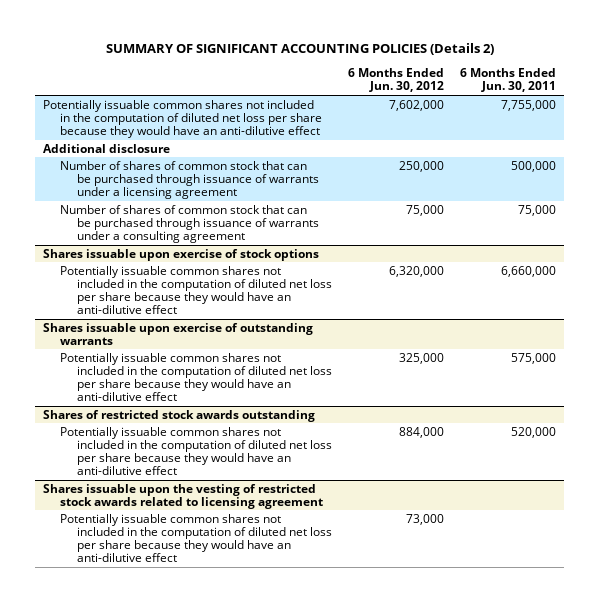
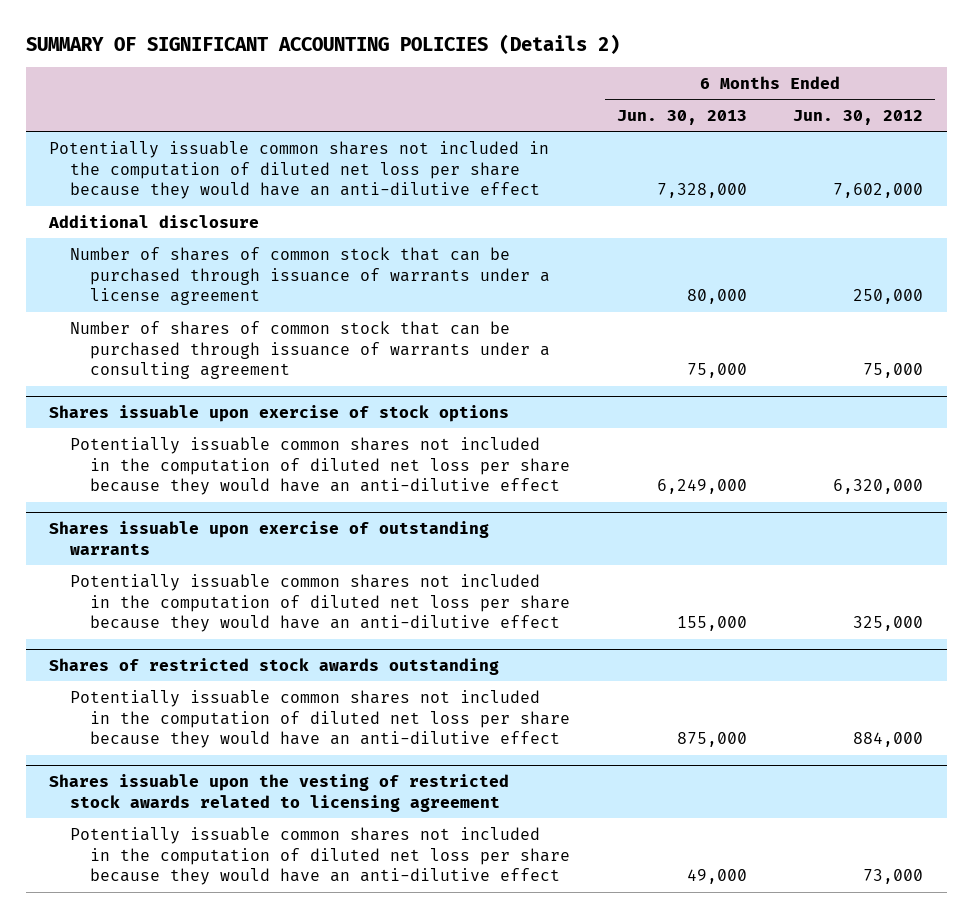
[459,68,556,93] 6 Months Ended Jun. 30, 2011 -> none
none -> [616,109,747,125] Jun. 30, 2013
[59,160,319,200] Number of shares of common stock that can be purchased through issuance of warrants under a licensing agreement -> [69,246,551,306] Number of shares of common stock that can be purchased through issuance of warrants under a license agreement

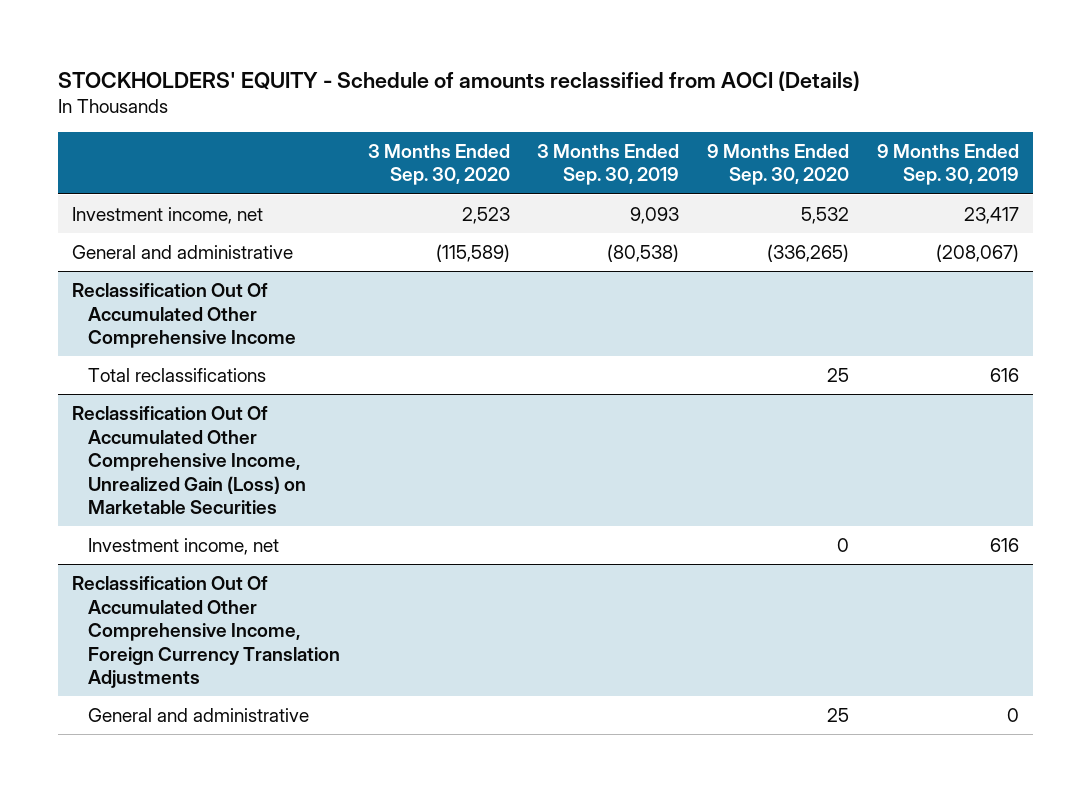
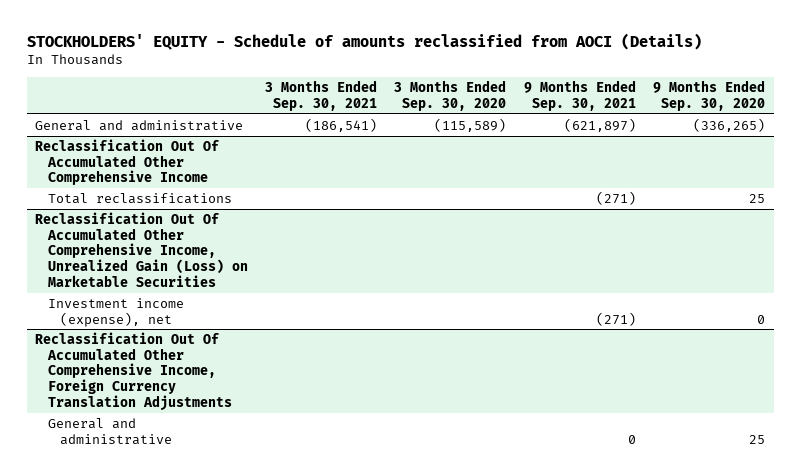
[537,143,680,186] 3 Months Ended Sep. 30, 2019 -> none
[876,143,1019,186] 9 Months Ended Sep. 30, 2019 -> none
none -> [265,80,378,111] 3 Months Ended Sep. 30, 2021
none -> [523,80,636,111] 9 Months Ended Sep. 30, 2021
[72,207,264,225] Investment income, net -> none
[87,538,279,556] Investment income, net -> [47,297,184,327] Investment income (expense), net

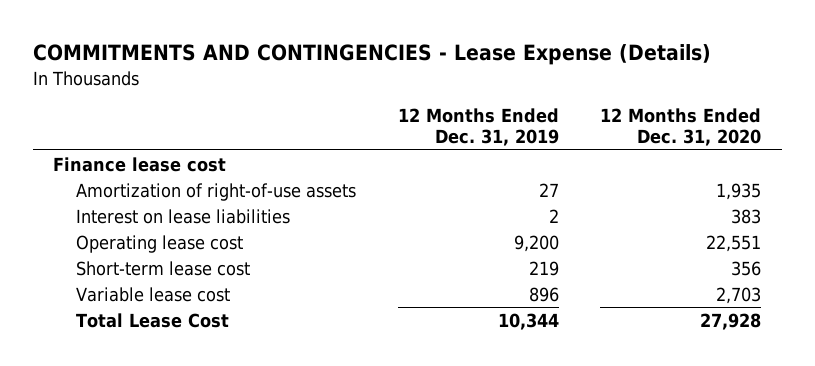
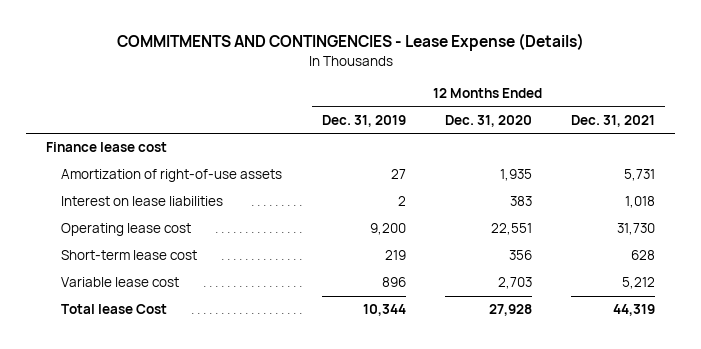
none -> [571,114,656,127] Dec. 31, 2021
[76,312,230,328] Total Lease Cost -> [61,304,168,315] Total lease Cost

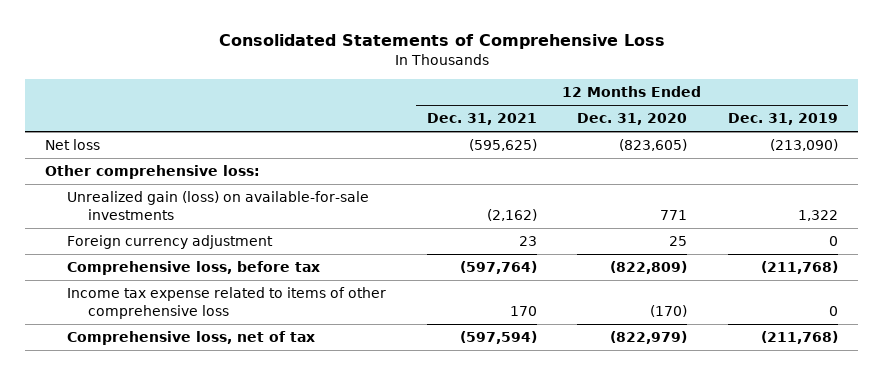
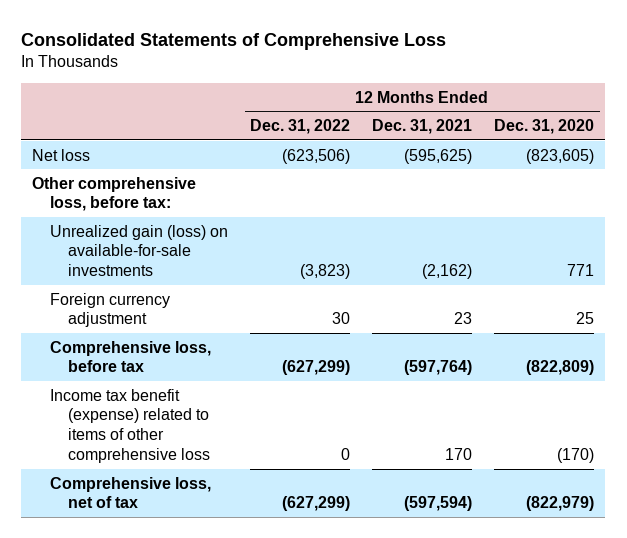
[728,113,839,126] Dec. 31, 2019 -> none
none -> [250,119,351,135] Dec. 31, 2022
[45,165,261,180] Other comprehensive loss: -> [32,176,197,212] Other comprehensive loss, before tax:
[66,287,386,320] Income tax expense related to items of other comprehensive loss -> [50,388,211,464] Income tax benefit (expense) related to items of other comprehensive loss

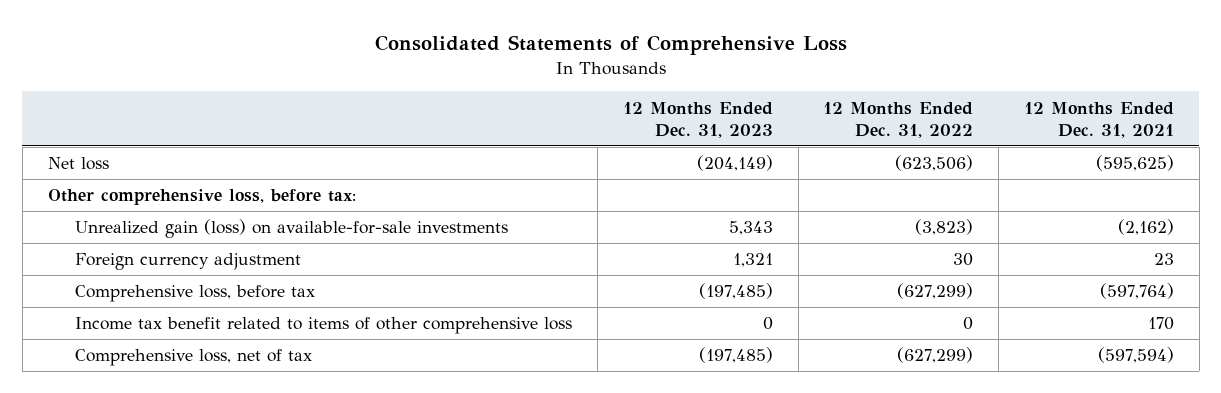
[494,119,595,135] Dec. 31, 2020 -> none
none -> [622,101,773,138] 12 Months Ended Dec. 31, 2023
[50,388,211,464] Income tax benefit (expense) related to items of other comprehensive loss -> [75,317,573,335] Income tax benefit related to items of other comprehensive loss

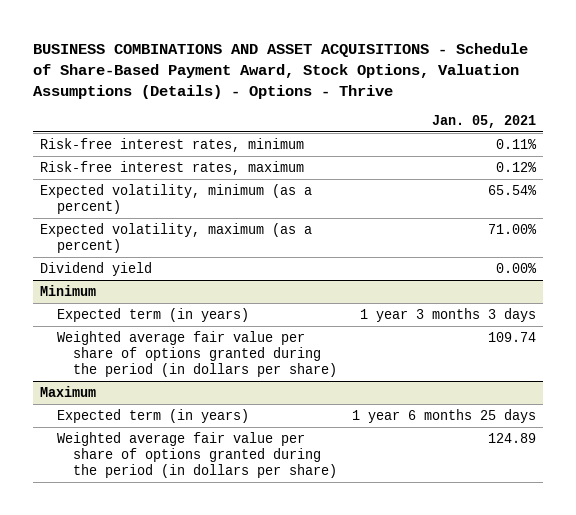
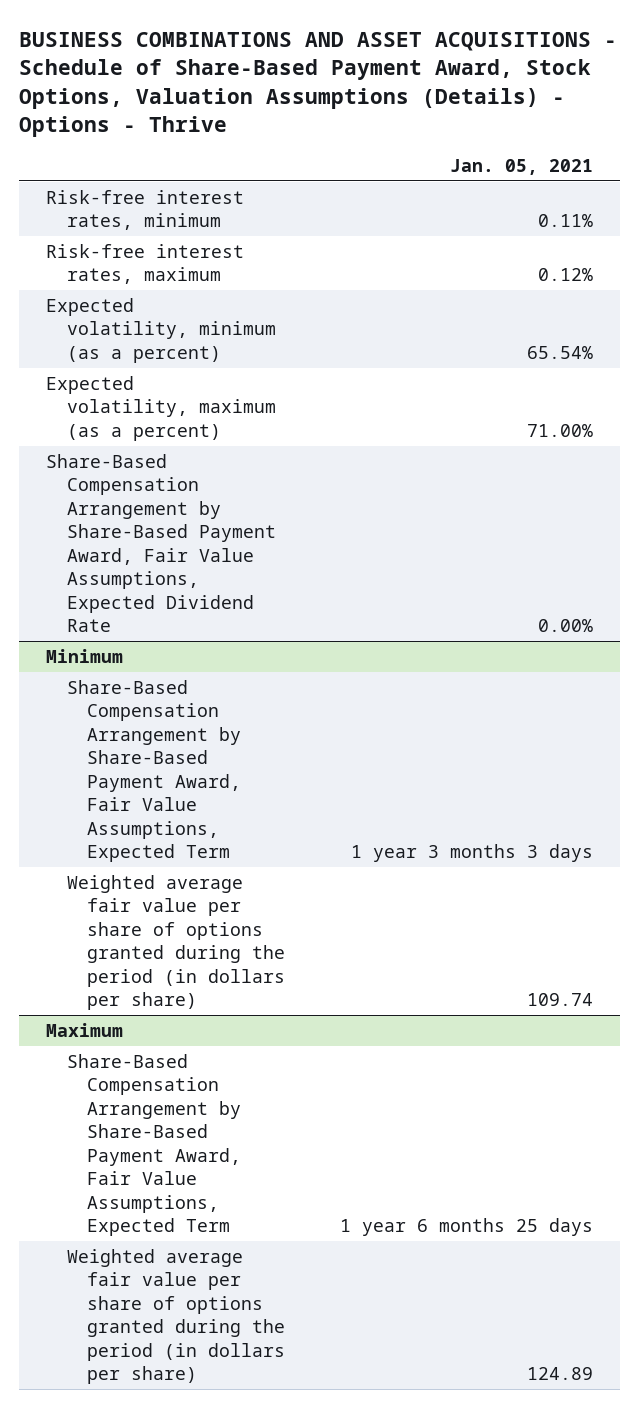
[40,261,153,276] Dividend yield -> [46,453,276,633] Share-Based Compensation Arrangement by Share-Based Payment Award, Fair Value Assumptions, Expected Dividend Rate
[56,307,249,322] Expected term (in years) -> [66,679,242,863] Share-Based Compensation Arrangement by Share-Based Payment Award, Fair Value Assumptions, Expected Term
[56,408,249,423] Expected term (in years) -> [66,1053,242,1237] Share-Based Compensation Arrangement by Share-Based Payment Award, Fair Value Assumptions, Expected Term

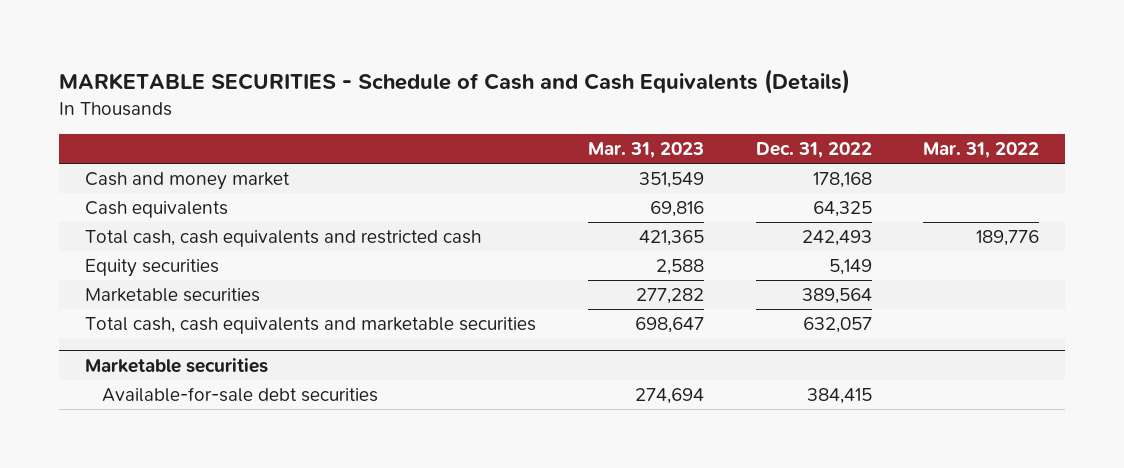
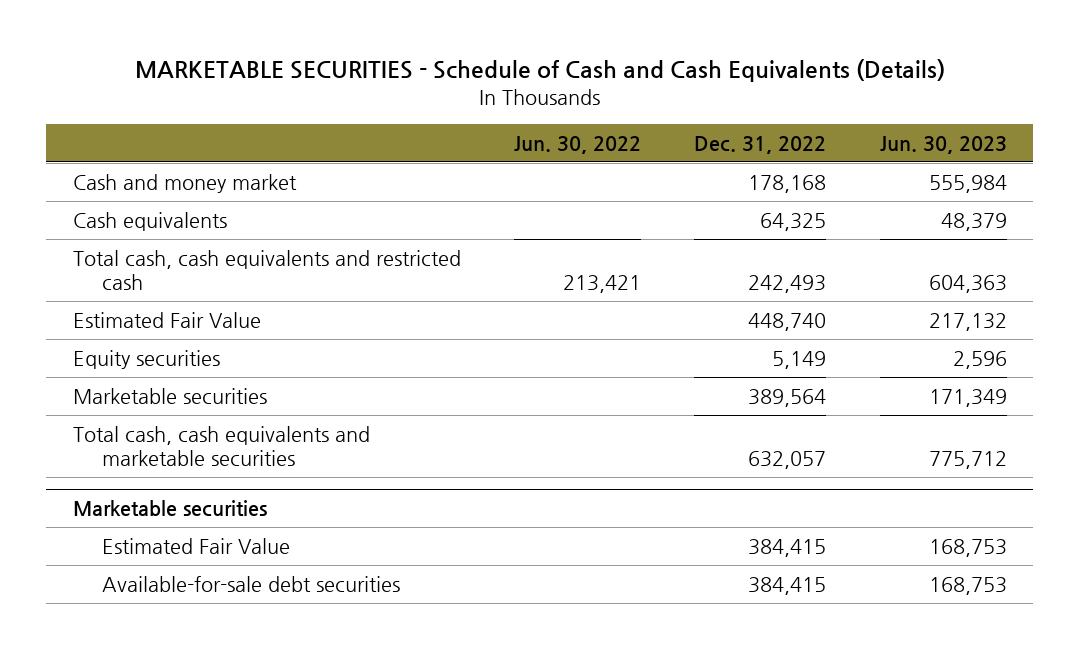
[587,142,704,159] Mar. 31, 2023 -> none
[923,142,1040,159] Mar. 31, 2022 -> none
none -> [514,135,642,154] Jun. 30, 2022
none -> [879,135,1007,154] Jun. 30, 2023
none -> [72,311,261,328] Estimated Fair Value
none -> [101,537,290,554] Estimated Fair Value

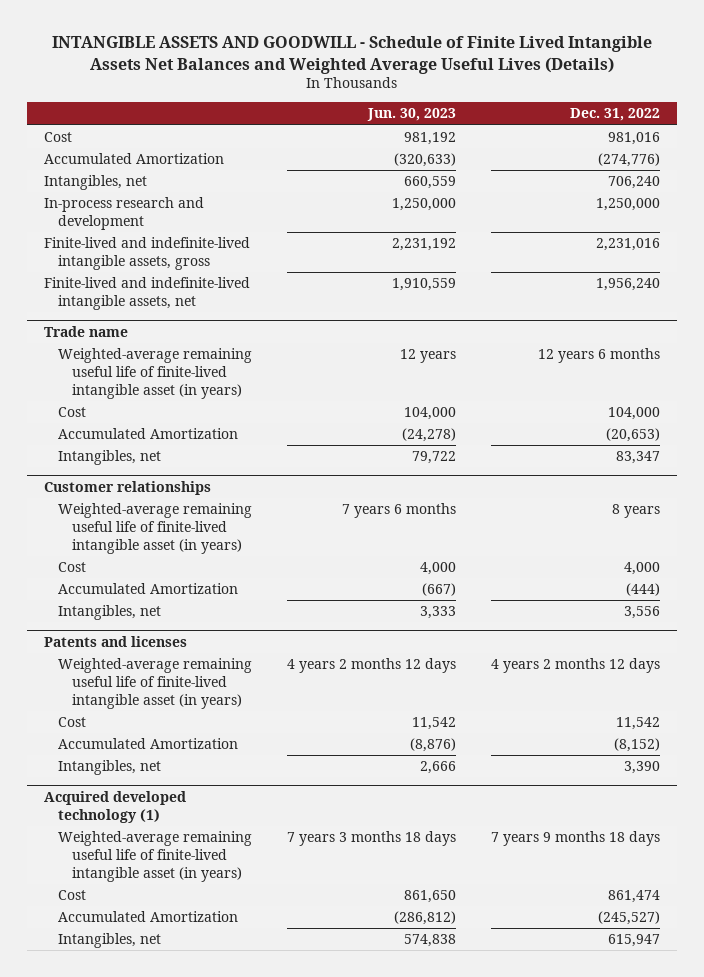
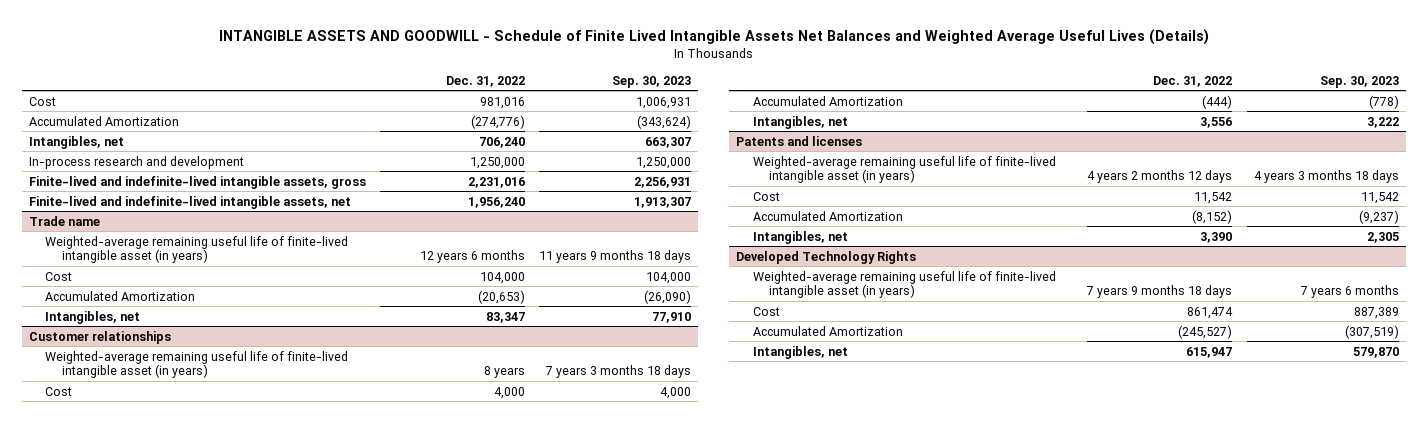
[366,108,456,122] Jun. 30, 2023 -> none
none -> [612,75,692,88] Sep. 30, 2023
[43,791,186,823] Acquired developed technology (1) -> [736,250,917,264] Developed Technology Rights

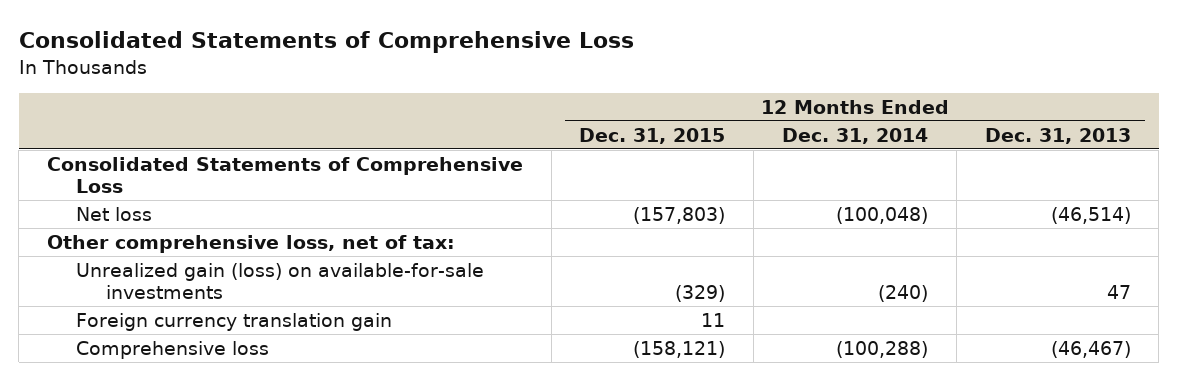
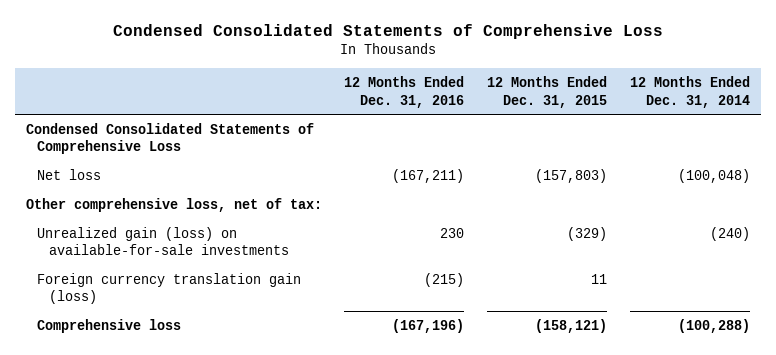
[18,31,634,54] Consolidated Statements of Comprehensive Loss -> [112,23,663,39] Condensed Consolidated Statements of Comprehensive Loss
[984,127,1131,144] Dec. 31, 2013 -> none
none -> [344,75,465,108] 12 Months Ended Dec. 31, 2016
[46,156,523,194] Consolidated Statements of Comprehensive Loss -> [25,122,314,155] Condensed Consolidated Statements of Comprehensive Loss
[76,312,393,331] Foreign currency translation gain -> [37,272,302,305] Foreign currency translation gain (loss)

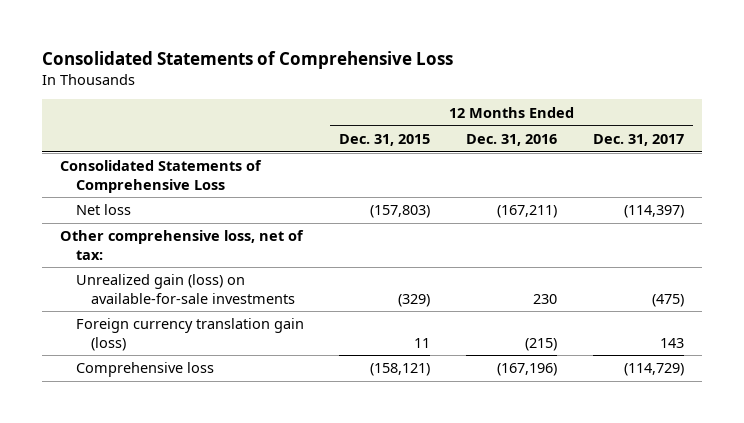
[112,23,663,39] Condensed Consolidated Statements of Comprehensive Loss -> [41,50,453,69] Consolidated Statements of Comprehensive Loss
[629,75,750,108] 12 Months Ended Dec. 31, 2014 -> none
none -> [592,133,684,146] Dec. 31, 2017
[25,122,314,155] Condensed Consolidated Statements of Comprehensive Loss -> [59,160,262,193] Consolidated Statements of Comprehensive Loss

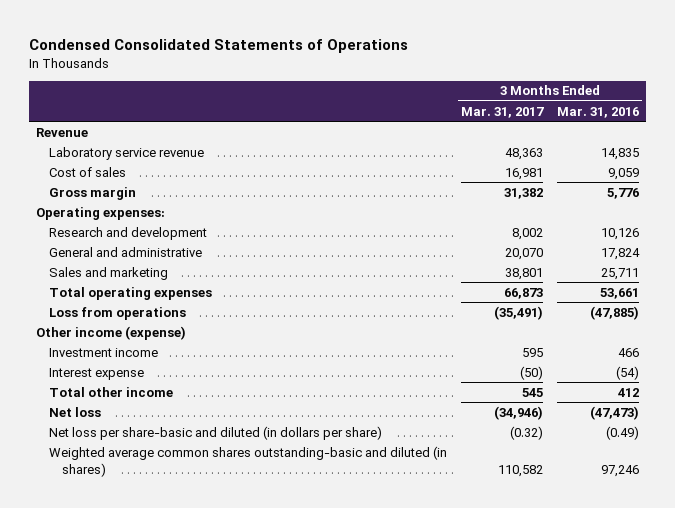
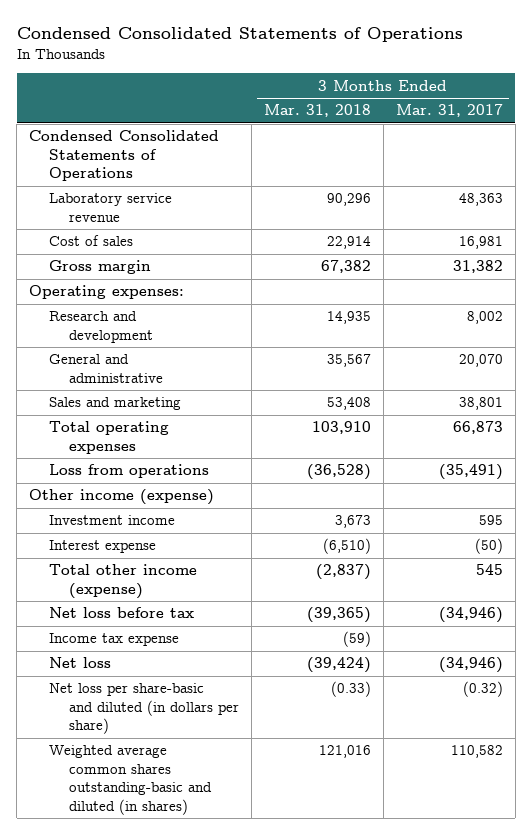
[556,106,639,118] Mar. 31, 2016 -> none
none -> [263,104,371,118] Mar. 31, 2018
[36,127,89,137] Revenue -> none
none -> [29,130,220,182] Condensed Consolidated Statements of Operations
[49,386,174,397] Total other income -> [48,564,197,599] Total other income (expense)
none -> [48,607,194,619] Net loss before tax
none -> [48,633,179,647] Income tax expense

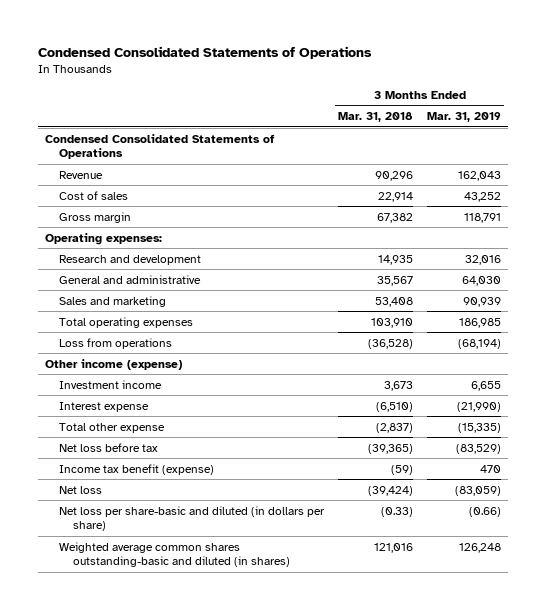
[395,104,503,118] Mar. 31, 2017 -> none
none -> [427,112,502,123] Mar. 31, 2019
[48,193,172,222] Laboratory service revenue -> [59,170,104,179] Revenue
[48,564,197,599] Total other income (expense) -> [59,422,166,433] Total other expense
[48,633,179,647] Income tax expense -> [59,463,215,475] Income tax benefit (expense)

